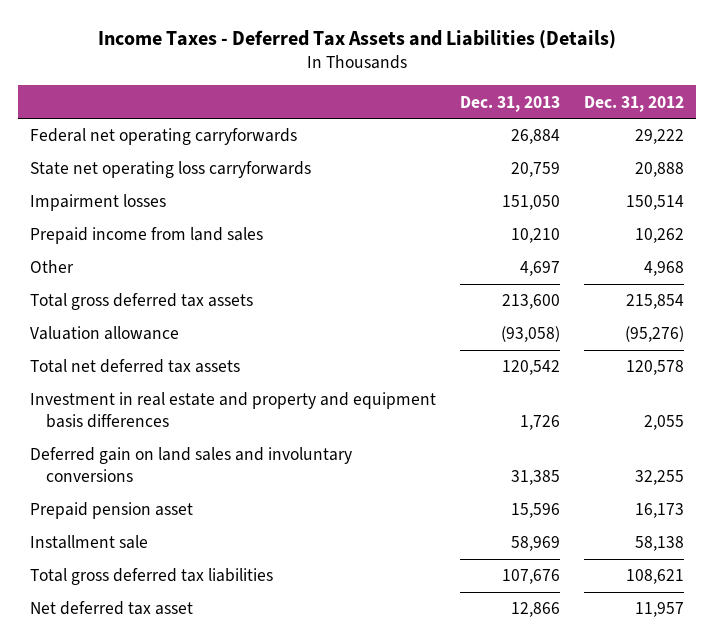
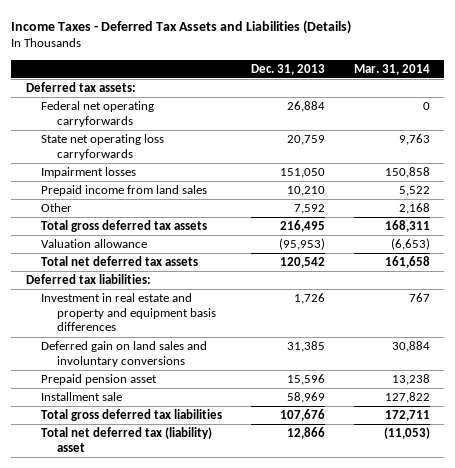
[584,95,685,112] Dec. 31, 2012 -> none
none -> [353,63,430,75] Mar. 31, 2014
none -> [25,82,136,93] Deferred tax assets:
[520,261,561,277] 4,697 -> [294,204,326,215] 7,592
[502,294,561,310] 213,600 -> [280,220,326,233] 216,495
[501,326,561,343] (93,058) -> [279,238,326,251] (95,953)
none -> [25,274,151,285] Deferred tax liabilities:
[29,601,193,616] Net deferred tax asset -> [41,427,213,452] Total net deferred tax (liability) asset

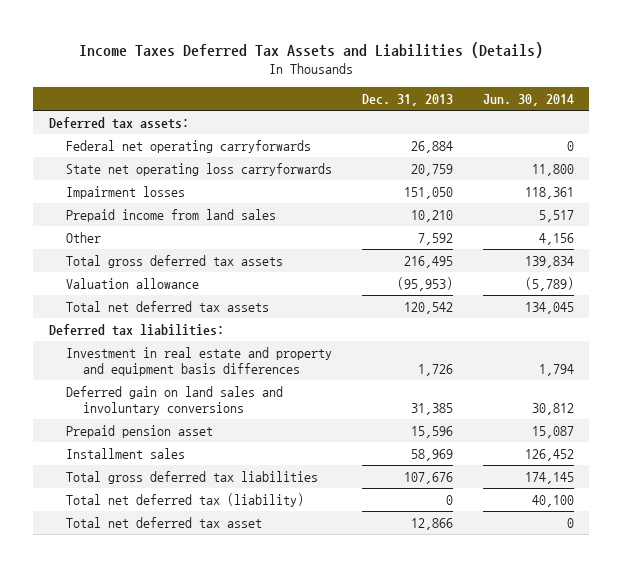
[11,19,352,34] Income Taxes - Deferred Tax Assets and Liabilities (Details) -> [79,41,544,58] Income Taxes Deferred Tax Assets and Liabilities (Details)
[353,63,430,75] Mar. 31, 2014 -> none
none -> [483,94,575,107] Jun. 30, 2014
[41,392,123,402] Installment sale -> [65,447,185,459] Installment sales
none -> [65,492,304,507] Total net deferred tax (liability)
[41,427,213,452] Total net deferred tax (liability) asset -> [65,516,262,528] Total net deferred tax asset

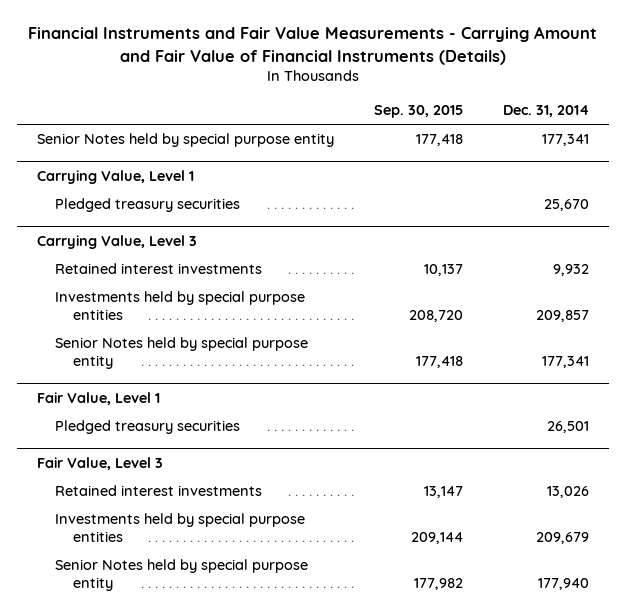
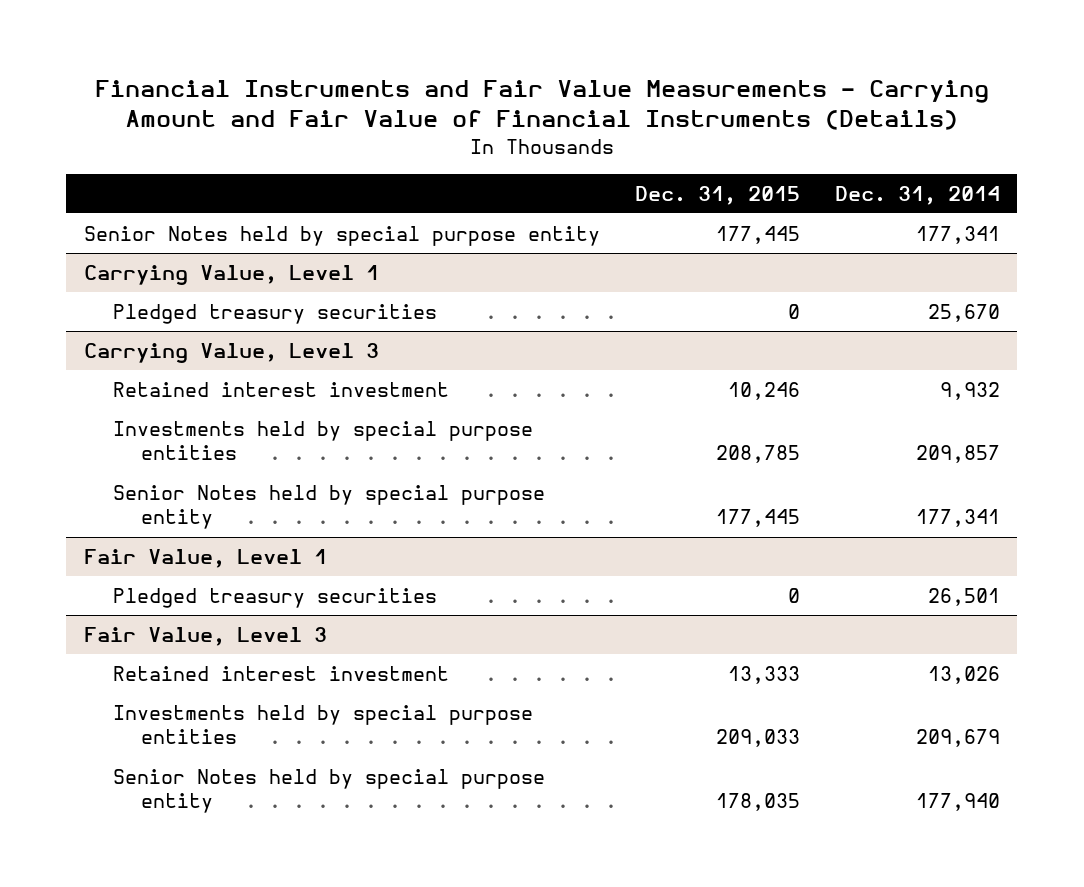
[373,105,463,119] Sep. 30, 2015 -> none
none -> [634,185,800,205] Dec. 31, 2015
[54,263,262,275] Retained interest investments -> [112,382,449,398] Retained interest investment
[54,485,262,497] Retained interest investments -> [112,666,449,682] Retained interest investment

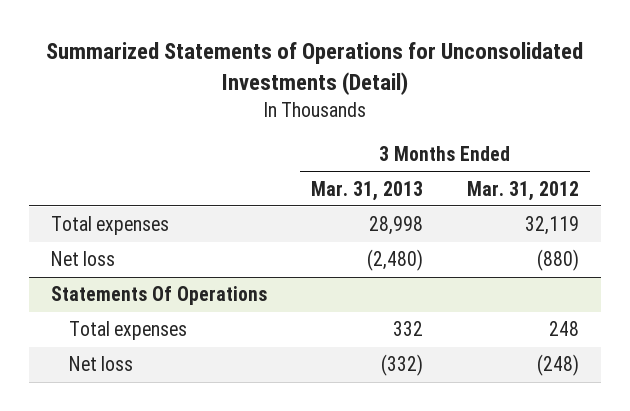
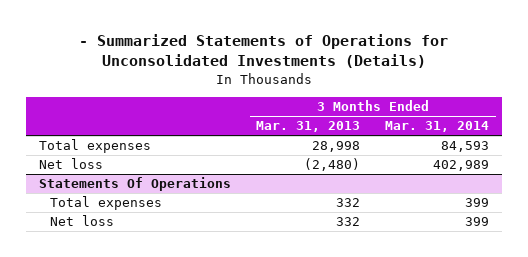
[45,42,583,96] Summarized Statements of Operations for Unconsolidated Investments (Detail) -> [79,34,449,69] - Summarized Statements of Operations for Unconsolidated Investments (Details)
[466,180,579,201] Mar. 31, 2012 -> none
none -> [385,121,490,133] Mar. 31, 2014
[380,354,423,377] (332) -> [336,217,361,227] 332

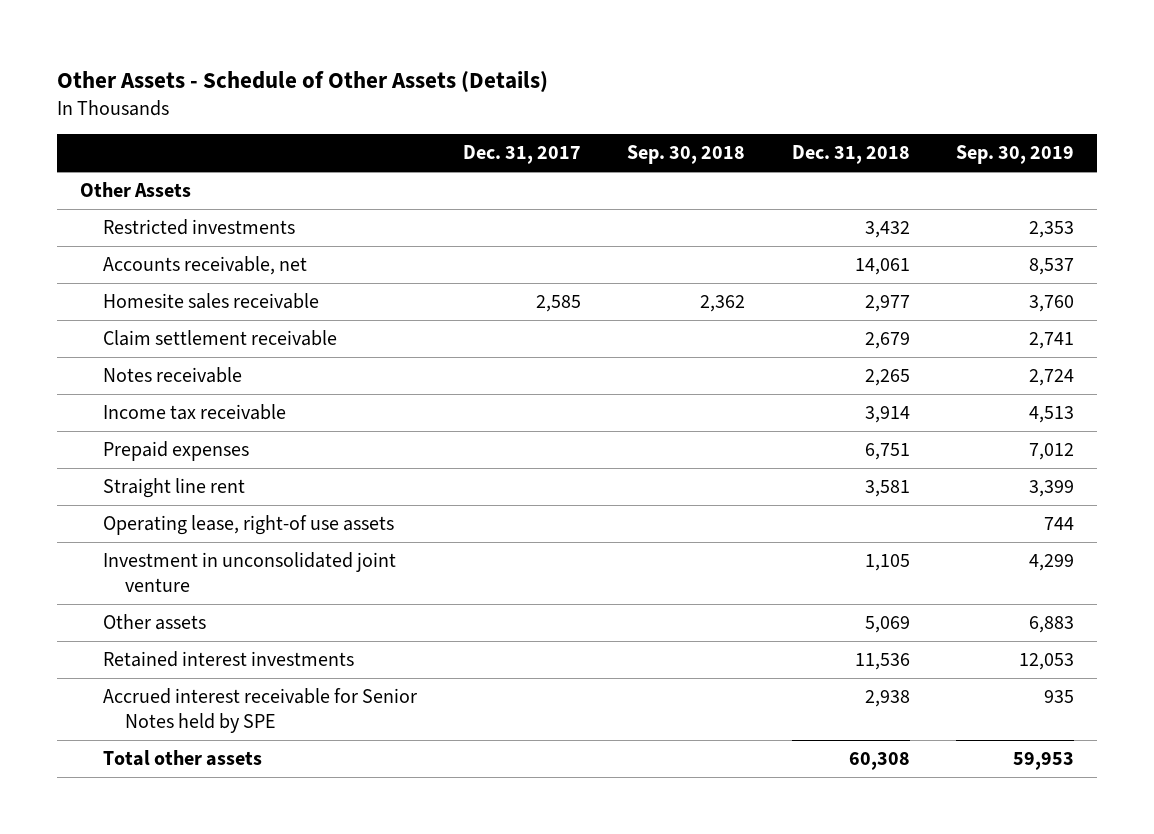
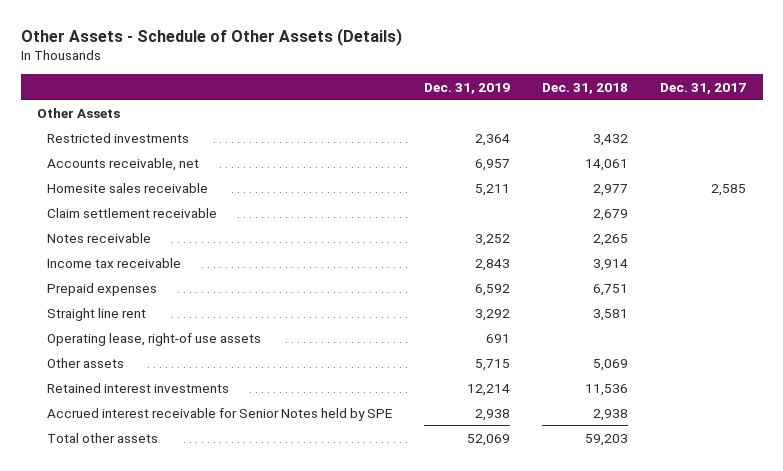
[627,145,746,165] Sep. 30, 2018 -> none
[955,145,1074,165] Sep. 30, 2019 -> none
none -> [423,82,510,94] Dec. 31, 2019
[102,551,396,593] Investment in unconsolidated joint venture -> none
[848,751,910,770] 60,308 -> [585,433,629,446] 59,203

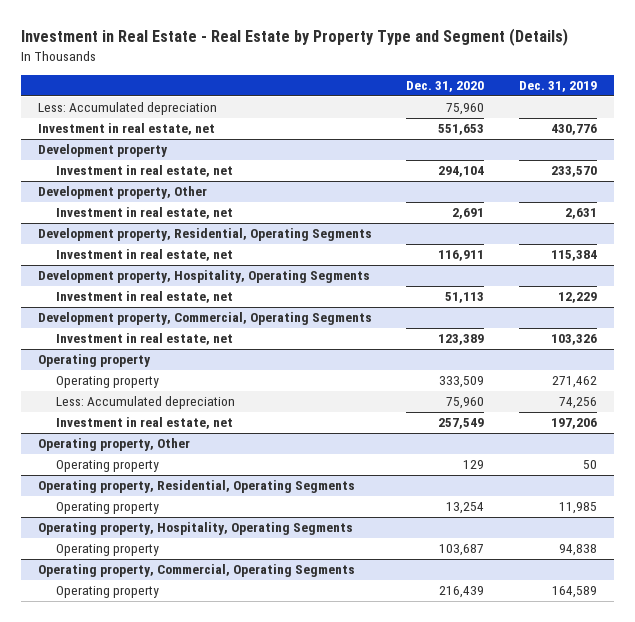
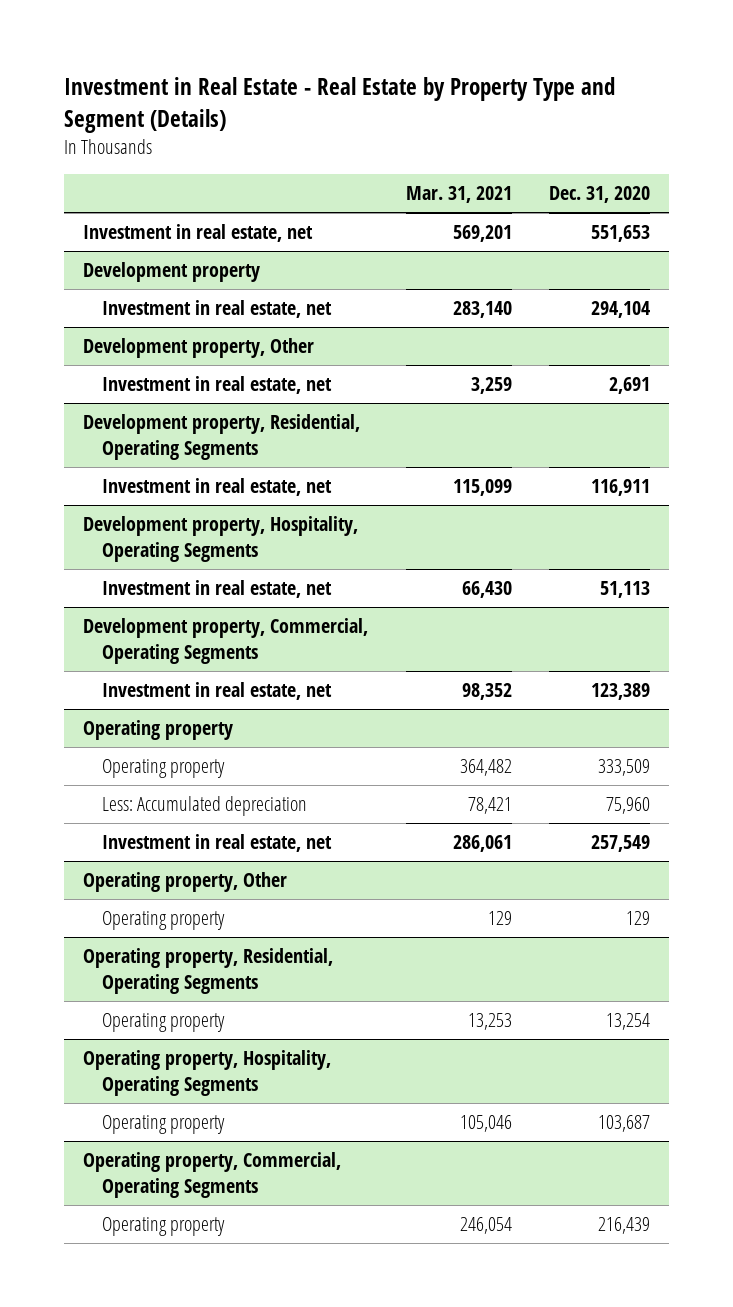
[518,81,597,93] Dec. 31, 2019 -> none
none -> [405,186,512,204] Mar. 31, 2021
[38,102,218,116] Less: Accumulated depreciation -> none

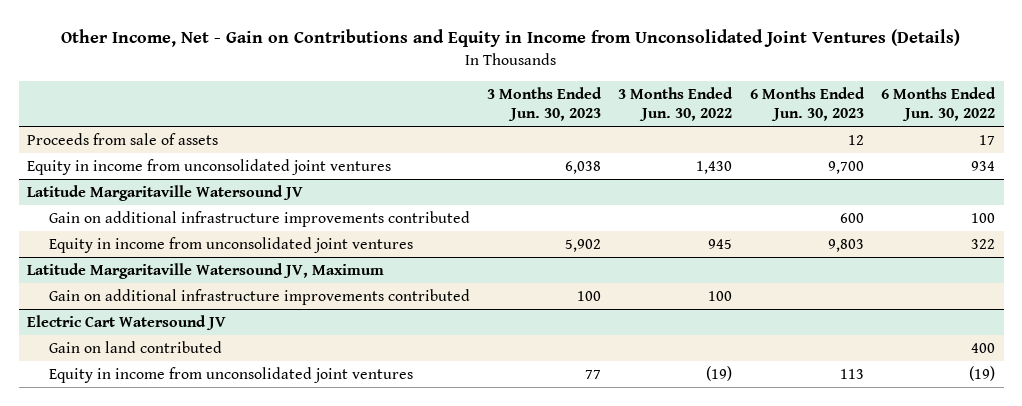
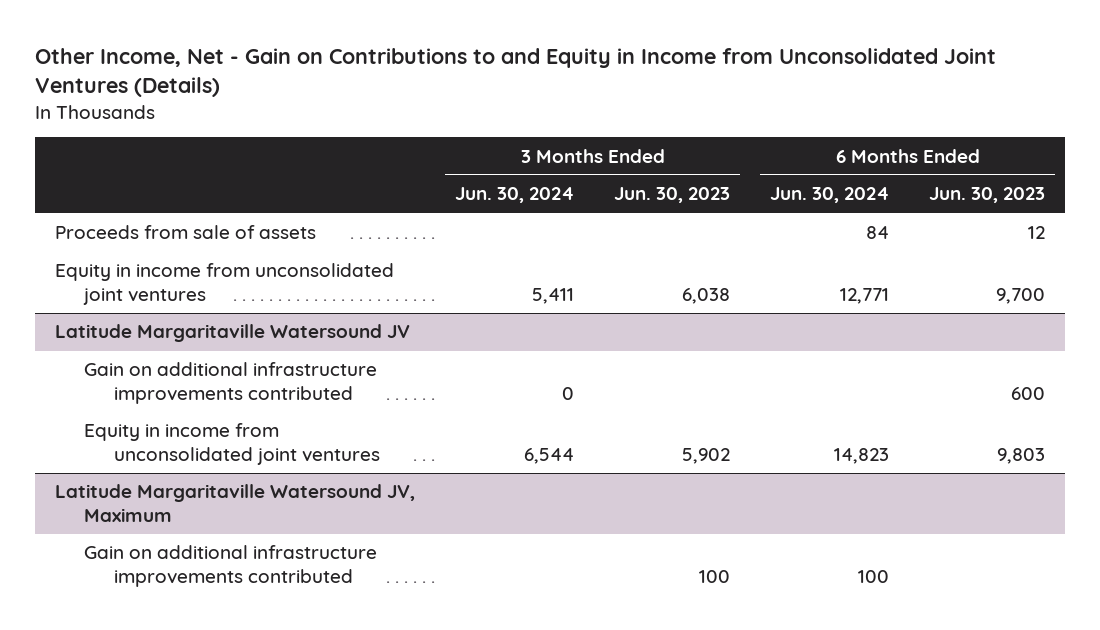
[61,29,961,48] Other Income, Net - Gain on Contributions and Equity in Income from Unconsolidated Joint Ventures (Details) -> [34,48,996,98] Other Income, Net - Gain on Contributions to and Equity in Income from Unconsolidated Joint Ventures (Details)
[618,86,734,122] 3 Months Ended Jun. 30, 2022 -> none
[880,86,996,122] 6 Months Ended Jun. 30, 2022 -> none
none -> [455,187,575,204] Jun. 30, 2024
none -> [770,187,890,204] Jun. 30, 2024
[27,315,227,331] Electric Cart Watersound JV -> none
[48,341,222,354] Gain on land contributed -> none
[48,367,413,384] Equity in income from unconsolidated joint ventures -> none

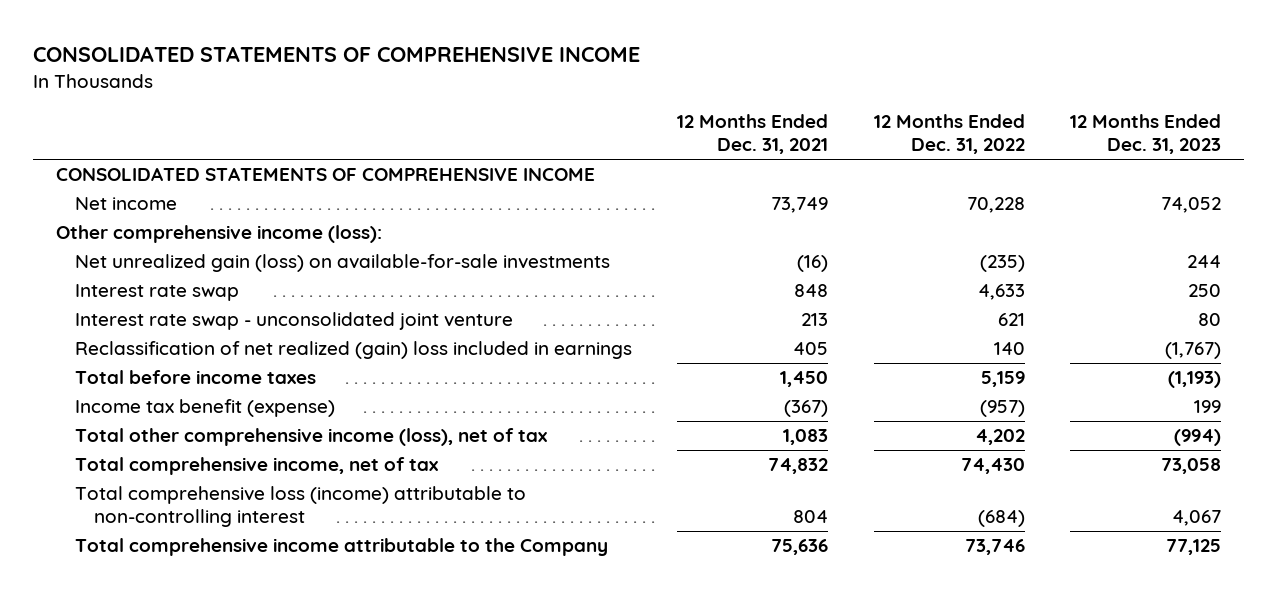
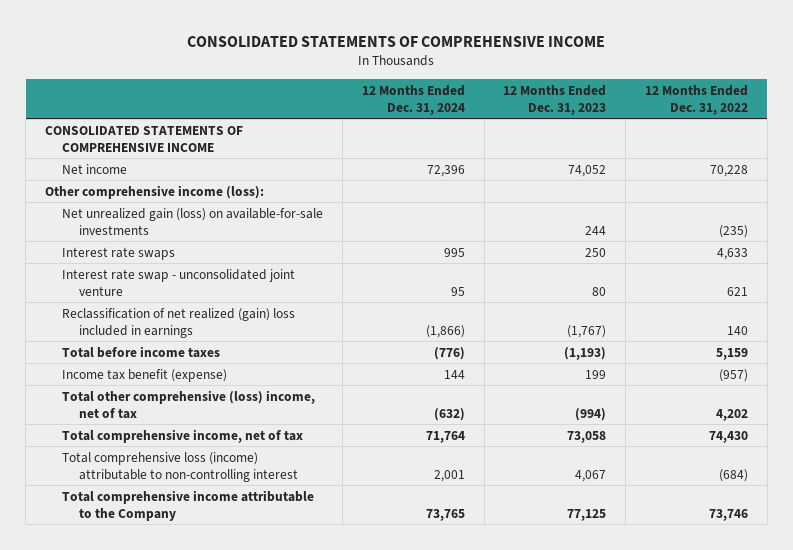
[677,114,829,155] 12 Months Ended Dec. 31, 2021 -> none
none -> [361,84,465,115] 12 Months Ended Dec. 31, 2024
[74,284,239,302] Interest rate swap -> [62,246,176,260] Interest rate swaps
[74,428,547,447] Total other comprehensive income (loss), net of tax -> [62,389,316,419] Total other comprehensive (loss) income, net of tax

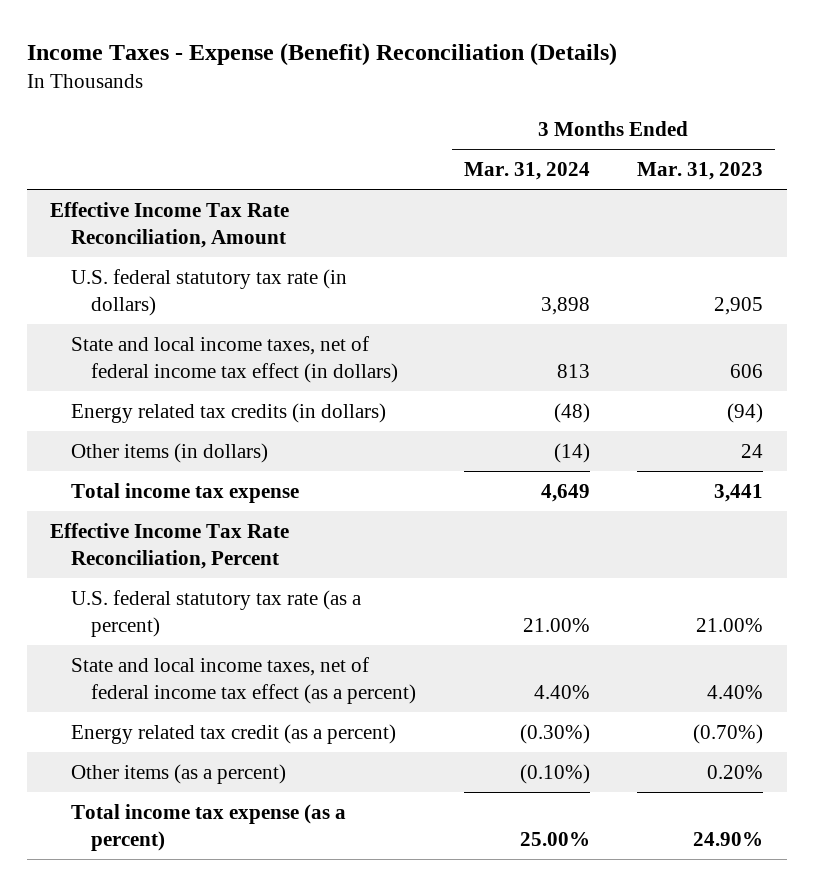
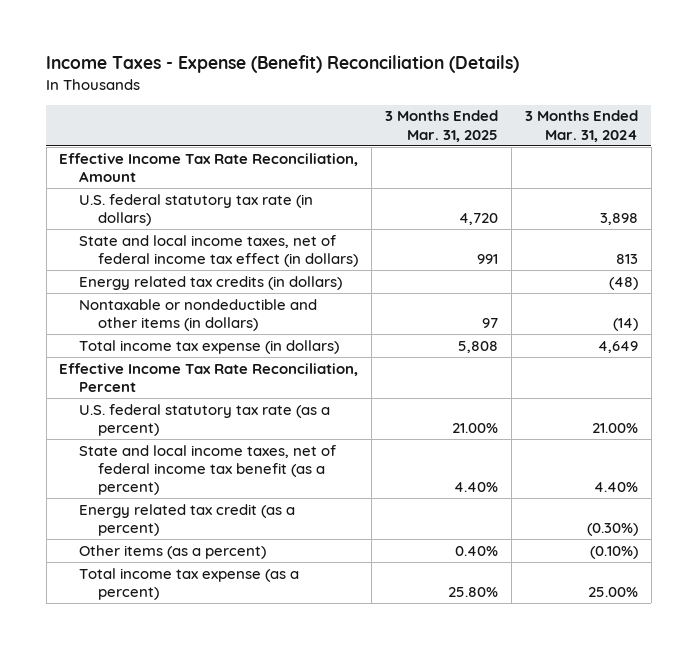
[636,162,763,181] Mar. 31, 2023 -> none
none -> [385,110,499,142] 3 Months Ended Mar. 31, 2025
[70,442,268,463] Other items (in dollars) -> [78,298,317,332] Nontaxable or nondeductible and other items (in dollars)
[70,482,299,503] Total income tax expense -> [78,339,339,354] Total income tax expense (in dollars)
[70,656,417,705] State and local income taxes, net of federal income tax effect (as a percent) -> [78,444,336,496] State and local income taxes, net of federal income tax benefit (as a percent)

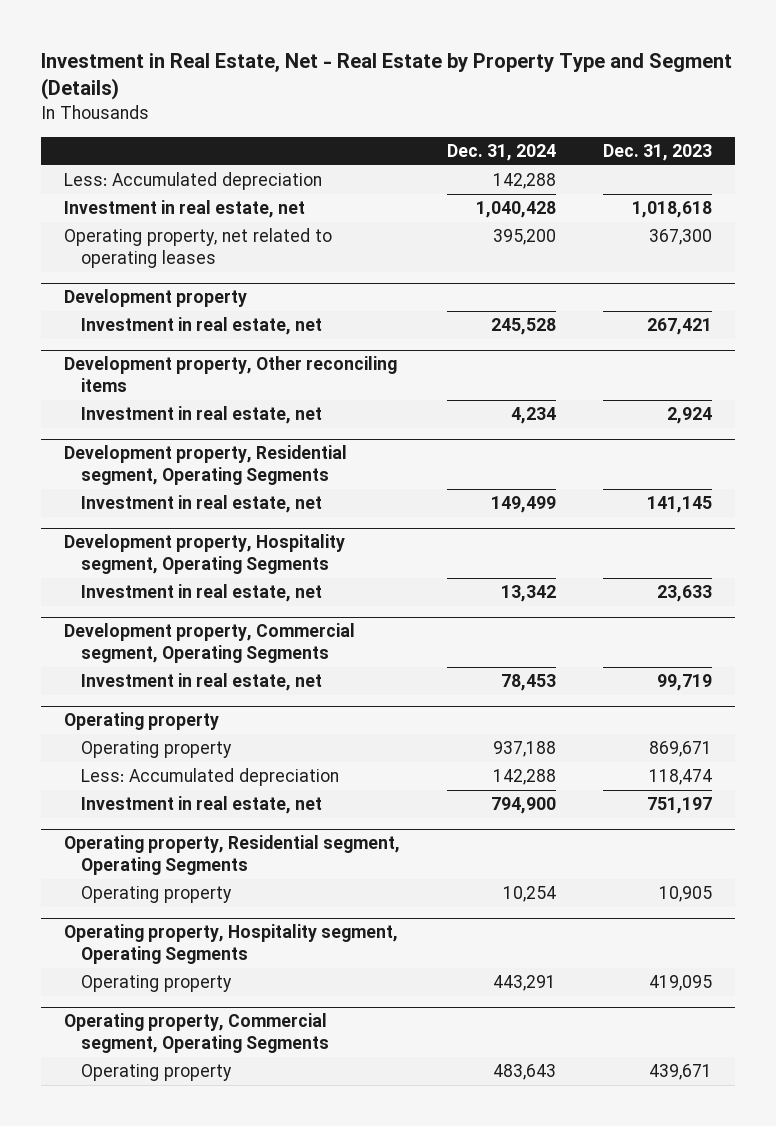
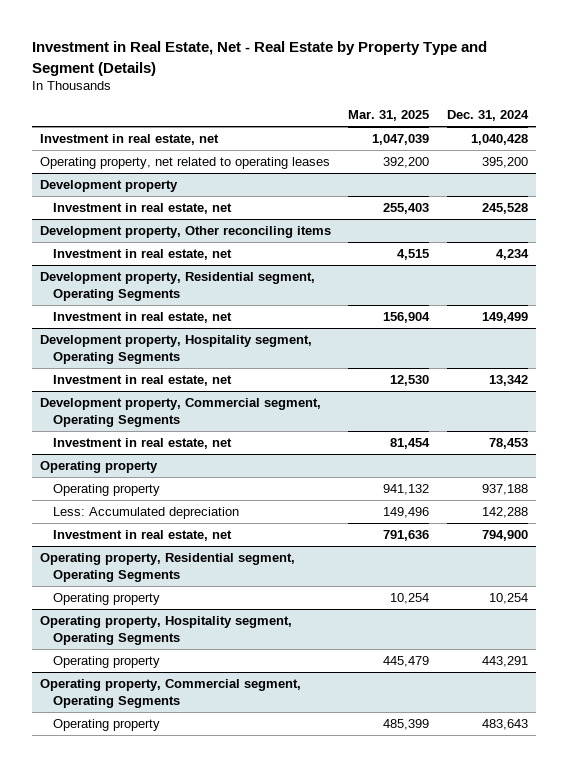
[602,143,712,161] Dec. 31, 2023 -> none
none -> [348,110,430,122] Mar. 31, 2025
[64,172,323,191] Less: Accumulated depreciation -> none

